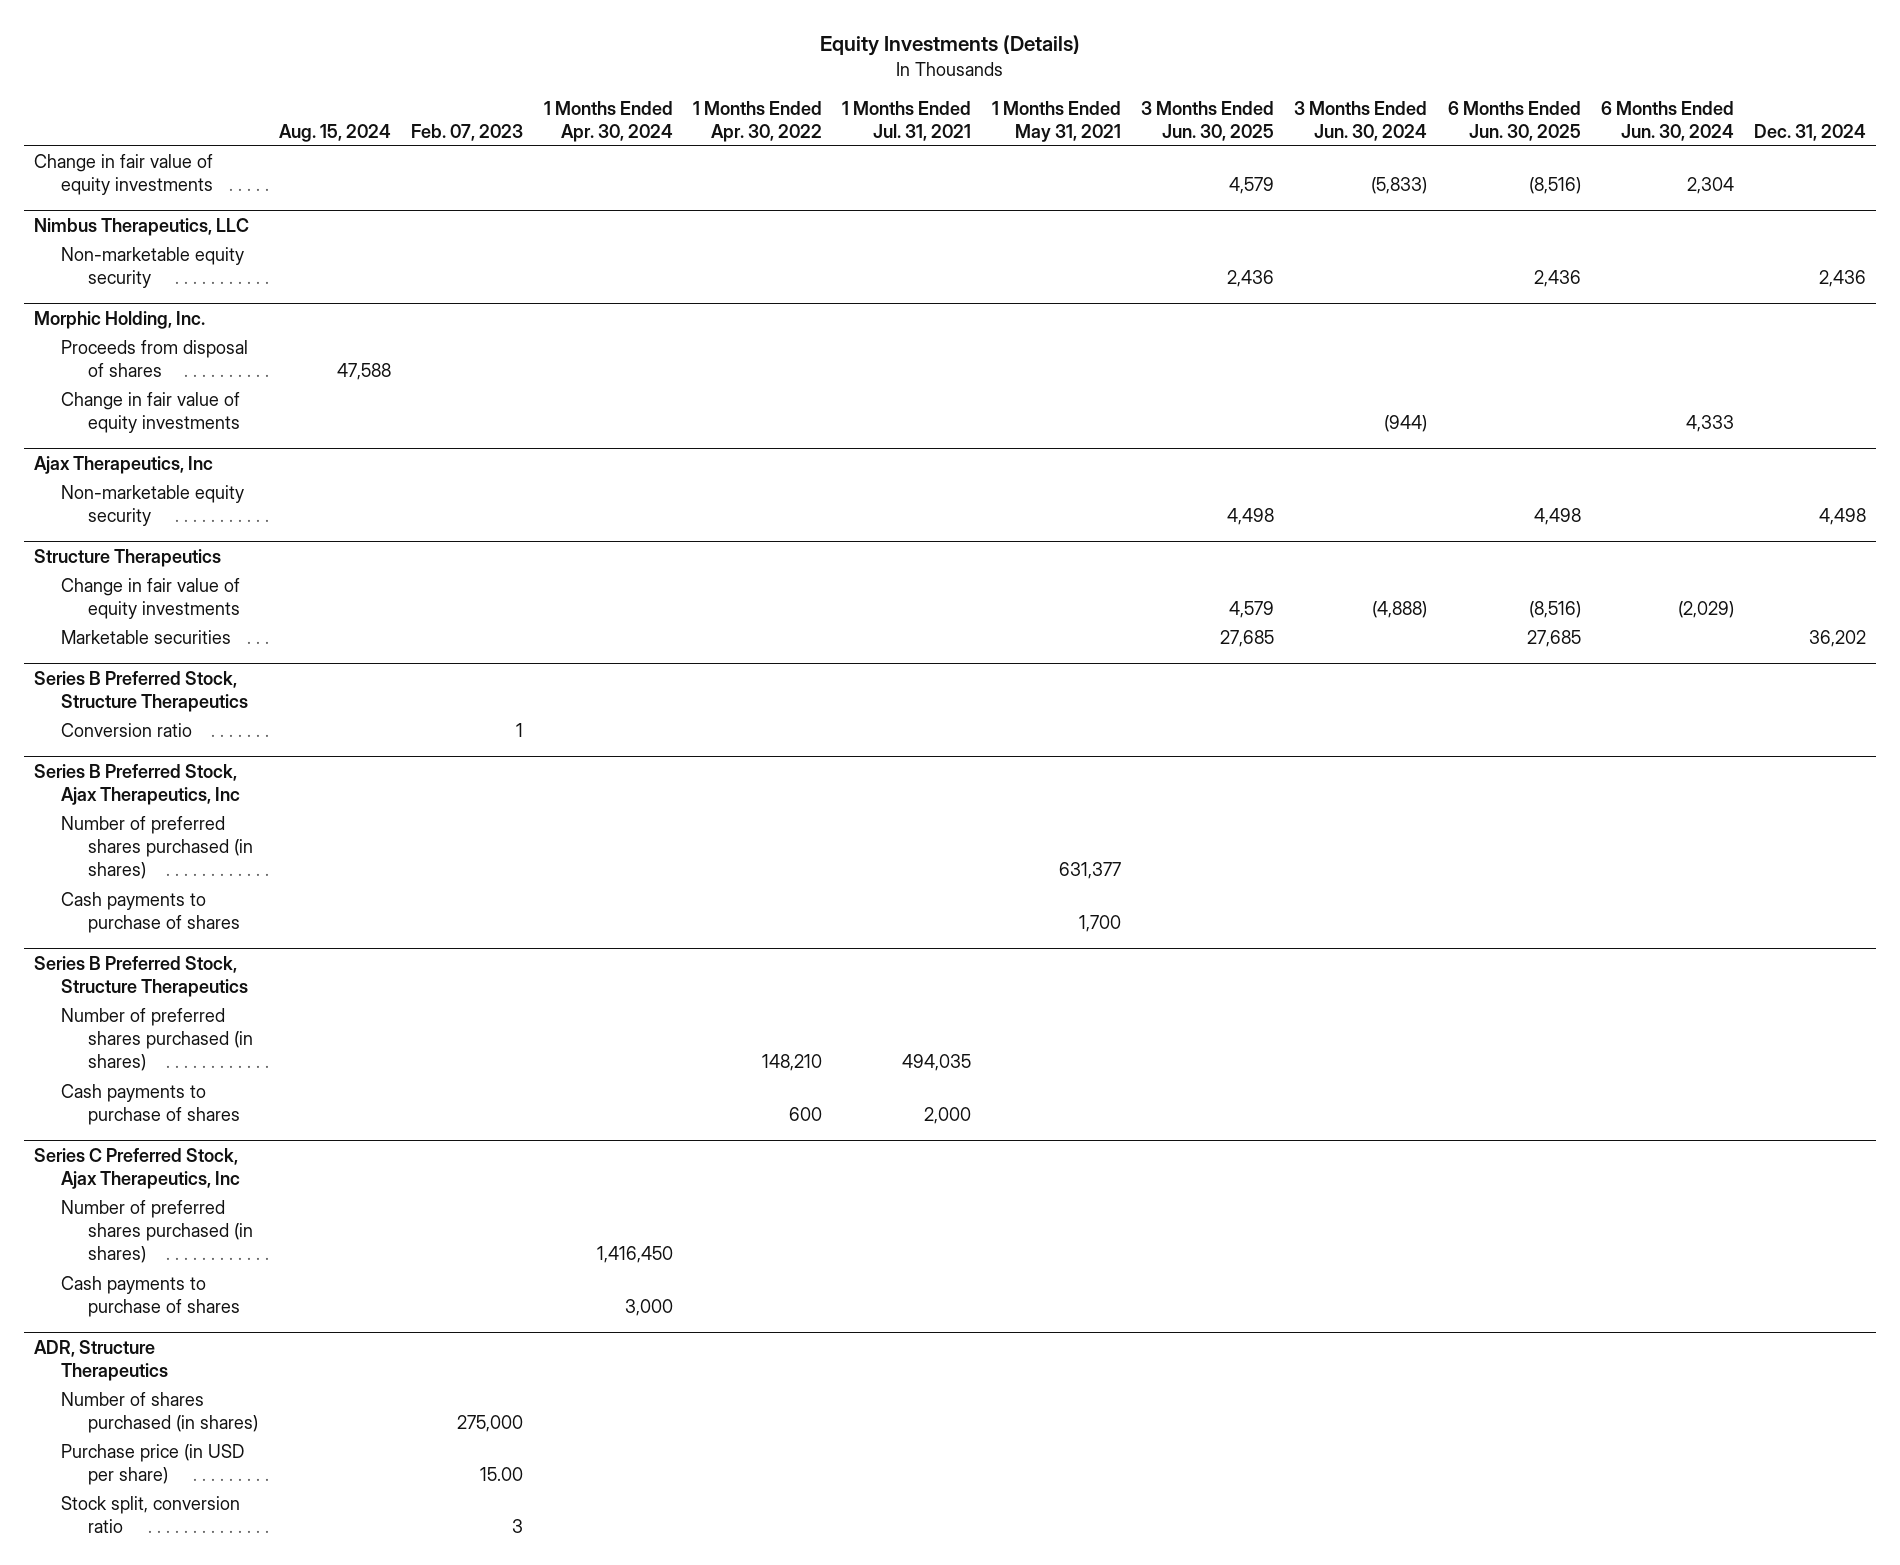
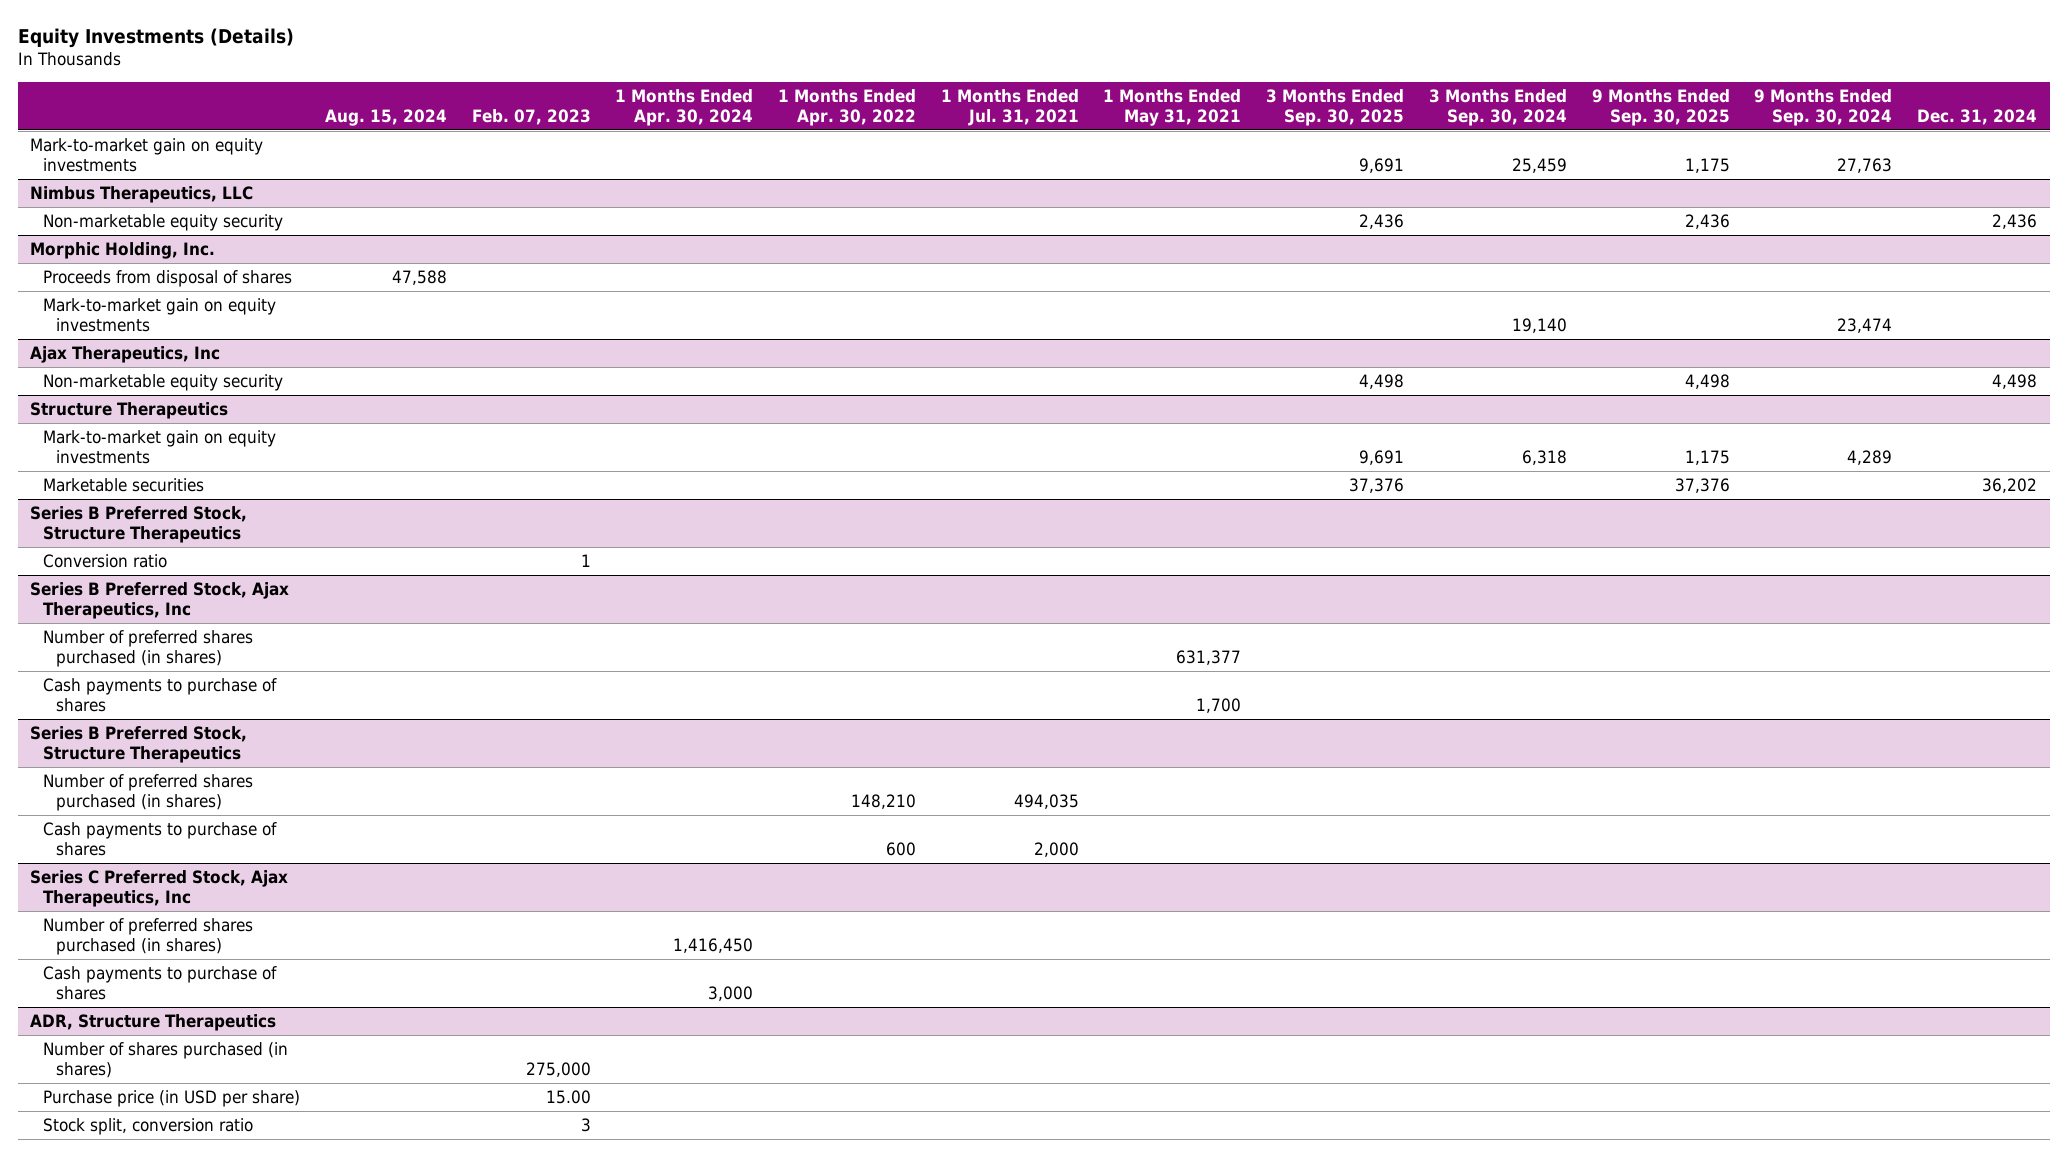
[1140,100,1274,141] 3 Months Ended Jun. 30, 2025 -> none
[1294,100,1428,141] 3 Months Ended Jun. 30, 2024 -> none
[1447,100,1581,141] 6 Months Ended Jun. 30, 2025 -> none
[1600,100,1734,141] 6 Months Ended Jun. 30, 2024 -> none
none -> [1266,88,1405,126] 3 Months Ended Sep. 30, 2025
none -> [1428,88,1567,126] 3 Months Ended Sep. 30, 2024
none -> [1591,88,1730,126] 9 Months Ended Sep. 30, 2025
none -> [1754,88,1893,126] 9 Months Ended Sep. 30, 2024
[33,154,214,196] Change in fair value of equity investments -> [30,137,264,172] Mark-to-market gain on equity investments
[61,392,241,434] Change in fair value of equity investments -> [43,297,277,332] Mark-to-market gain on equity investments
[61,578,241,620] Change in fair value of equity investments -> [43,429,277,464] Mark-to-market gain on equity investments

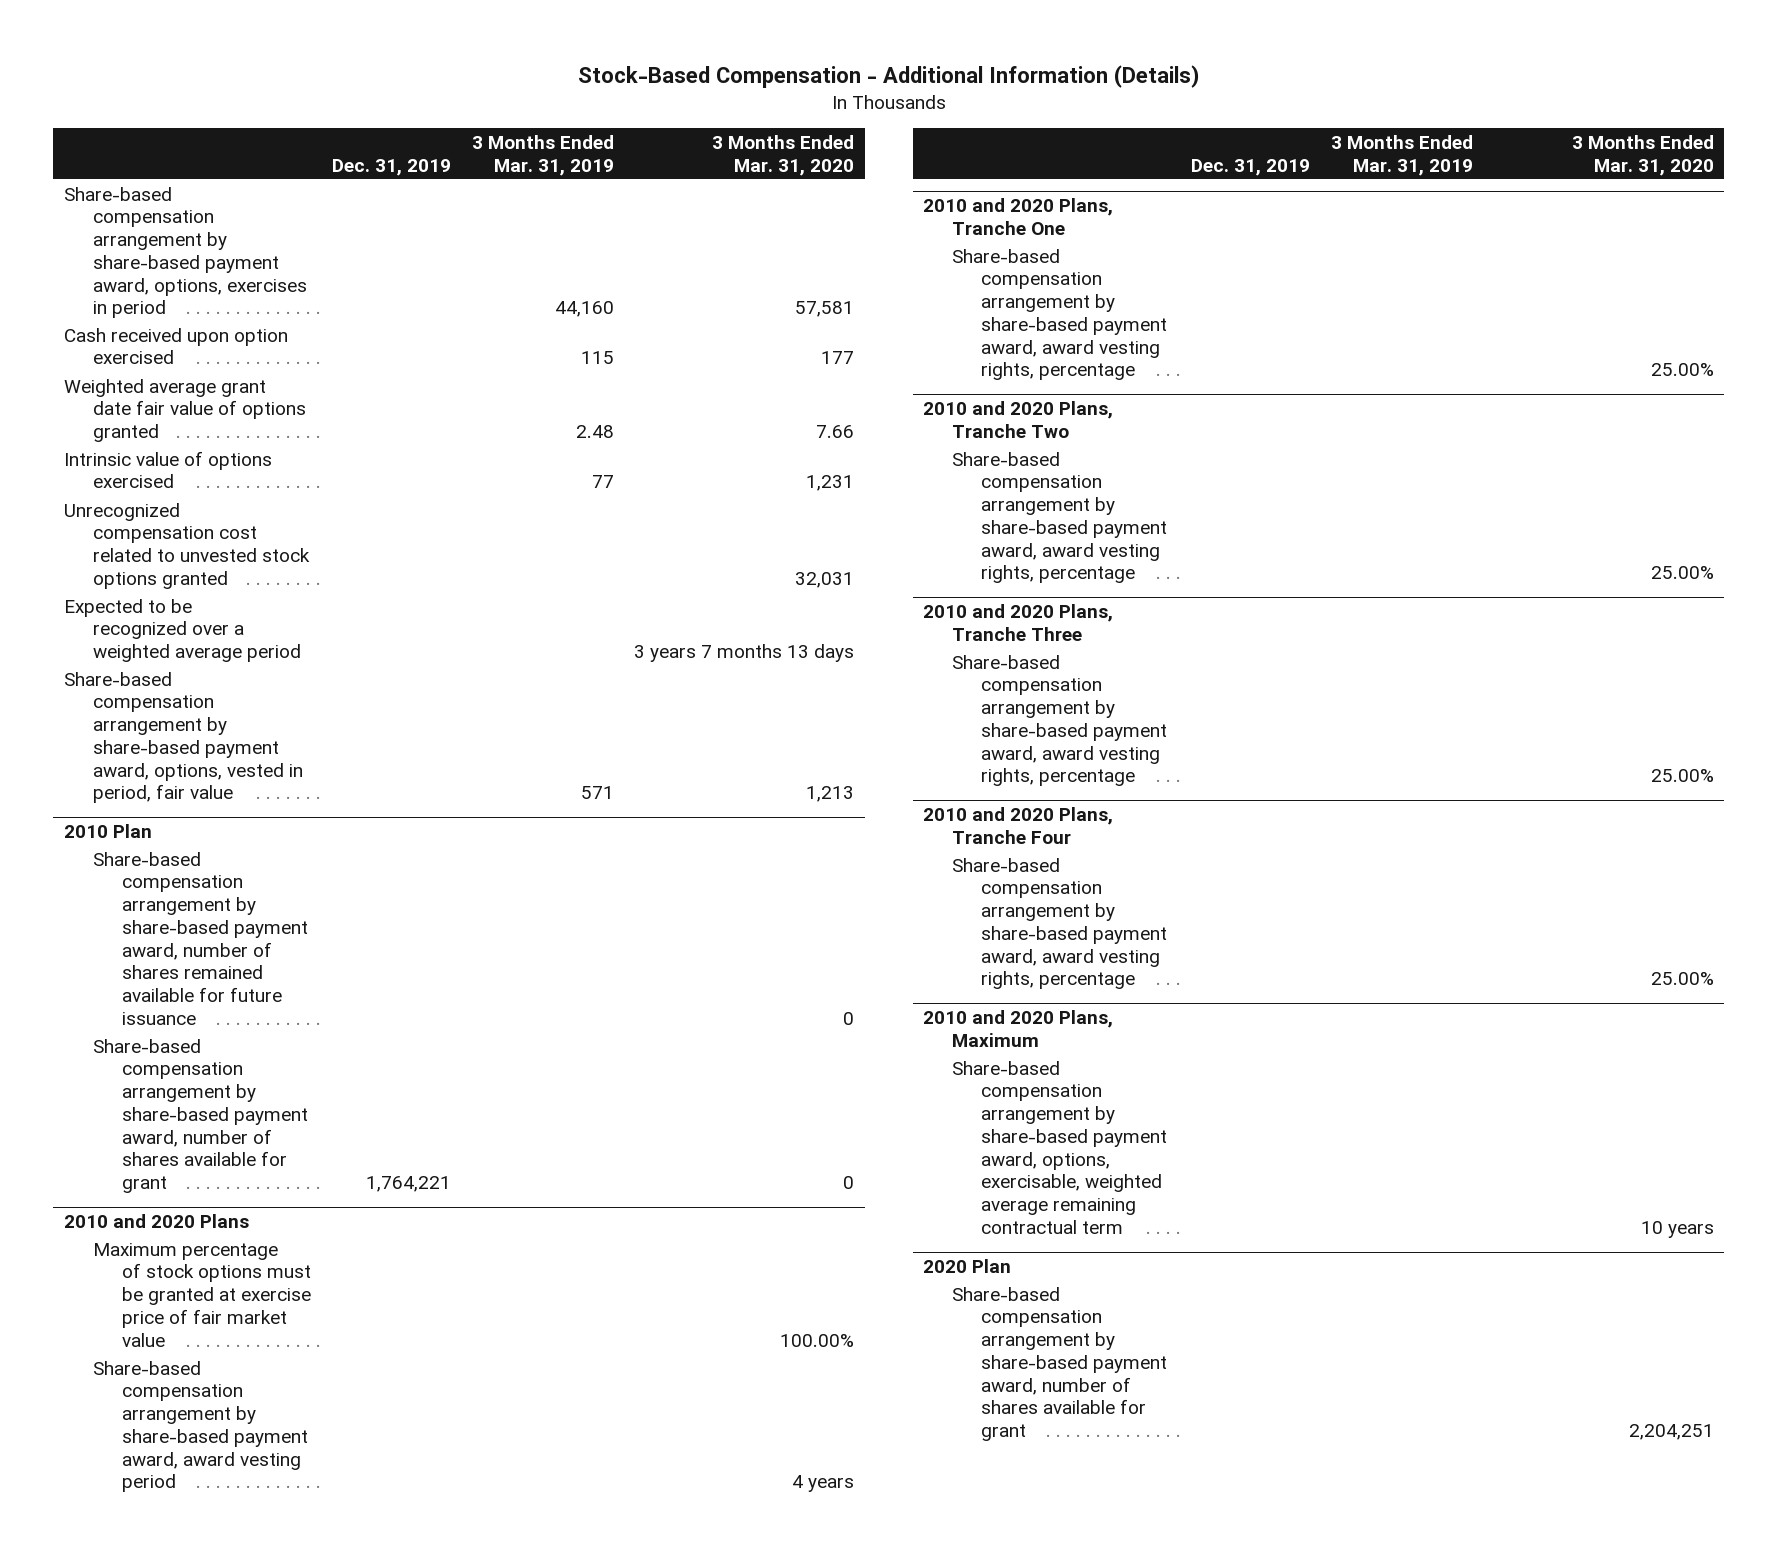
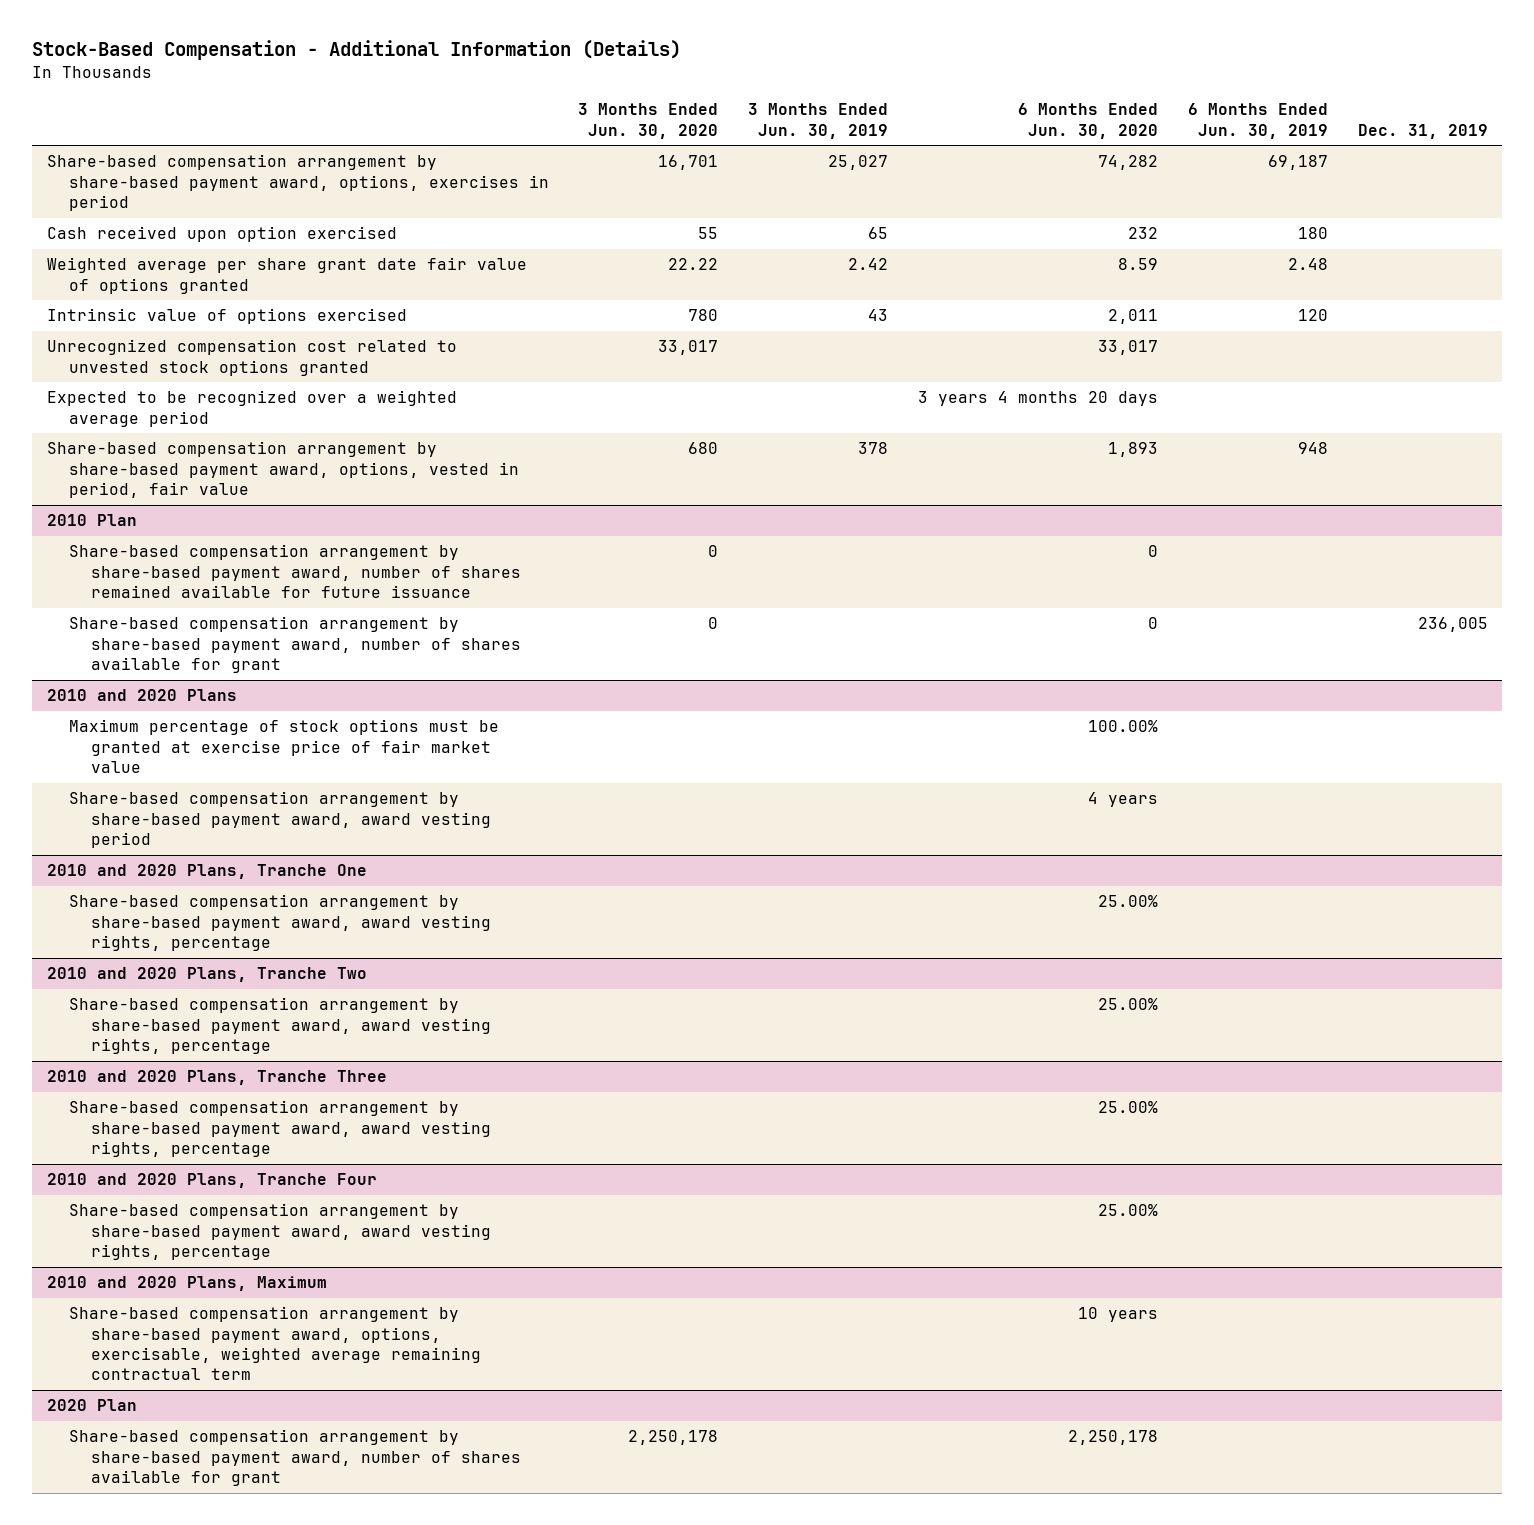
[471,134,614,176] 3 Months Ended Mar. 31, 2019 -> none
[712,134,855,176] 3 Months Ended Mar. 31, 2020 -> none
none -> [578,103,719,139] 3 Months Ended Jun. 30, 2020
none -> [748,103,889,139] 3 Months Ended Jun. 30, 2019
none -> [1017,103,1158,139] 6 Months Ended Jun. 30, 2020
none -> [1187,103,1328,139] 6 Months Ended Jun. 30, 2019
[63,378,306,443] Weighted average grant date fair value of options granted -> [46,257,527,294] Weighted average per share grant date fair value of options granted
[365,1175,451,1192] 1,764,221 -> [1417,617,1488,633] 236,005

